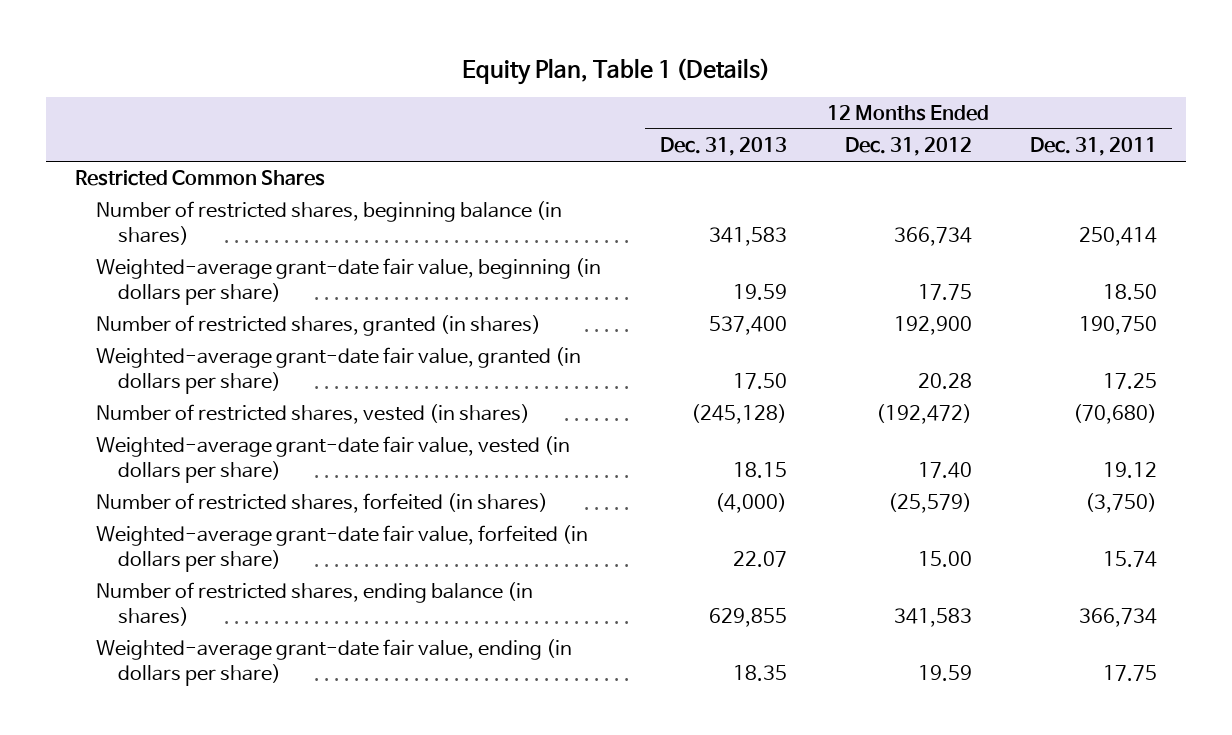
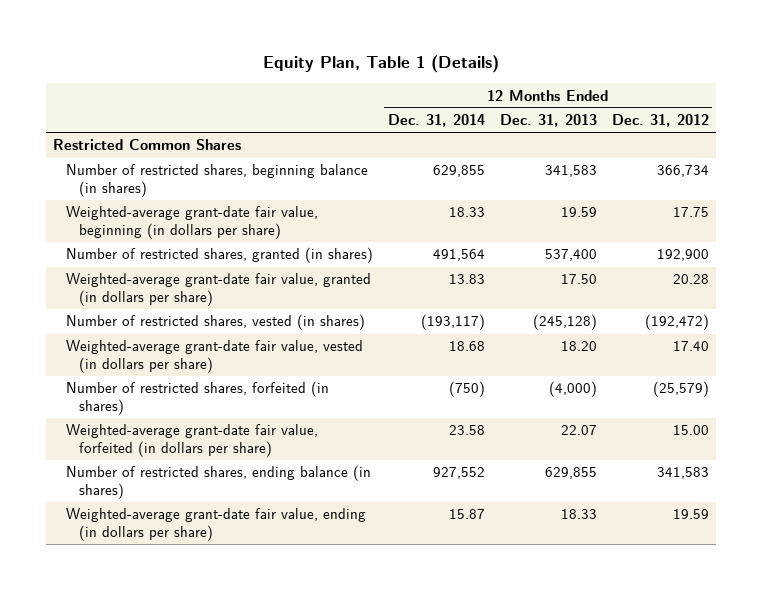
[1030,137,1158,157] Dec. 31, 2011 -> none
none -> [387,114,485,128] Dec. 31, 2014
[732,462,787,479] 18.15 -> [560,341,597,352] 18.20
[732,665,787,682] 18.35 -> [560,509,597,520] 18.33

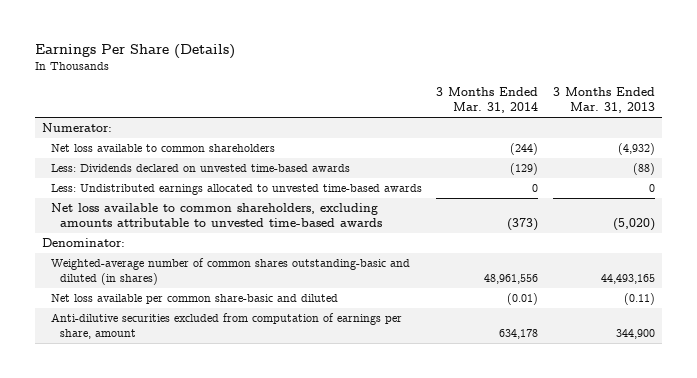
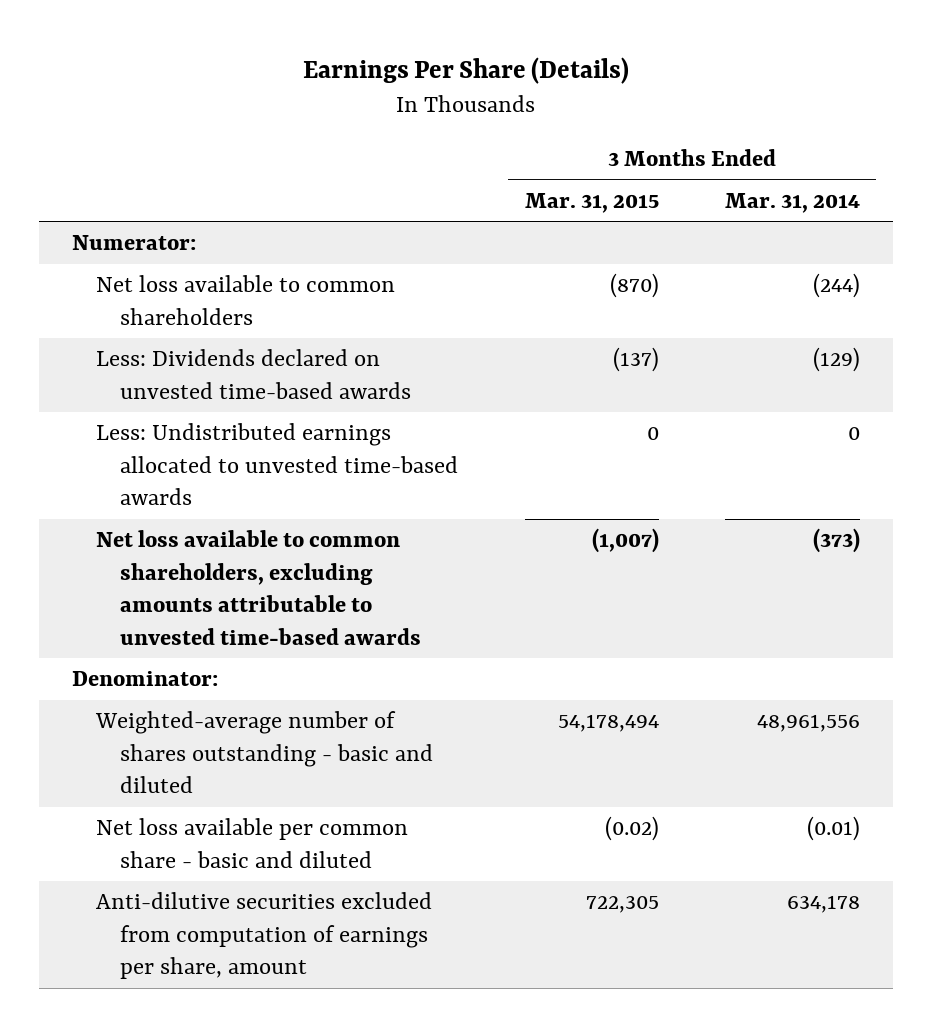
[552,87,655,114] 3 Months Ended Mar. 31, 2013 -> none
none -> [524,192,659,213] Mar. 31, 2015
[50,258,410,286] Weighted-average number of common shares outstanding-basic and diluted (in shares) -> [95,711,434,794] Weighted-average number of shares outstanding - basic and diluted
[50,294,338,305] Net loss available per common share-basic and diluted -> [96,818,409,868] Net loss available per common share - basic and diluted

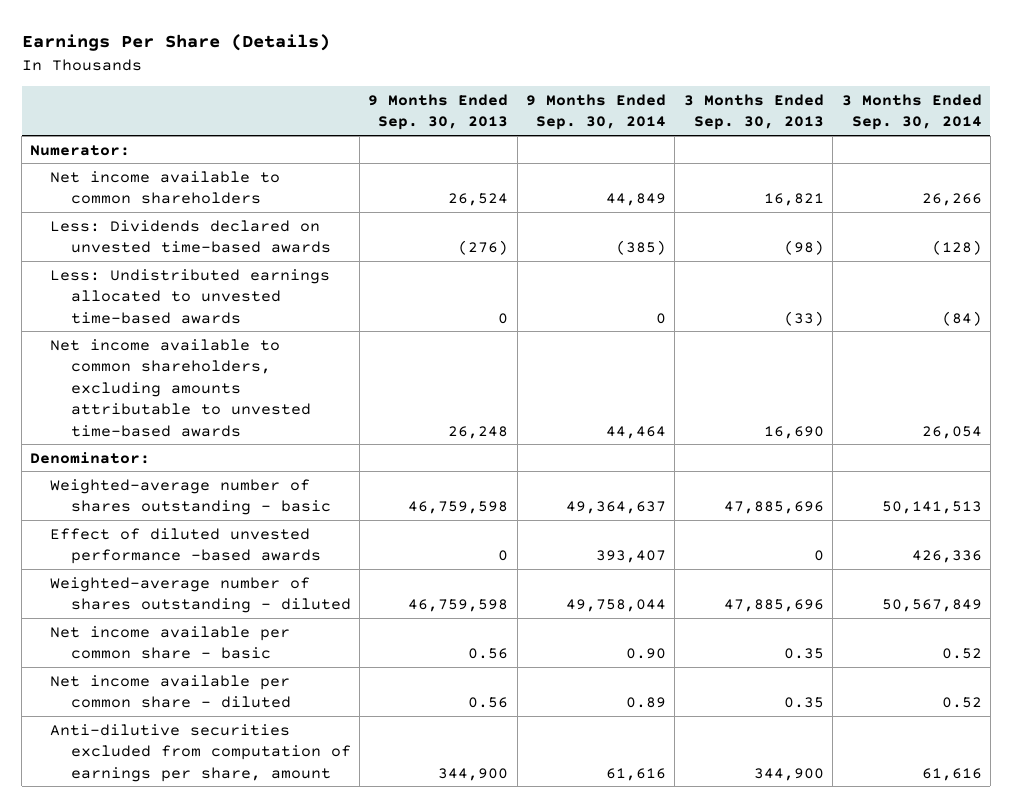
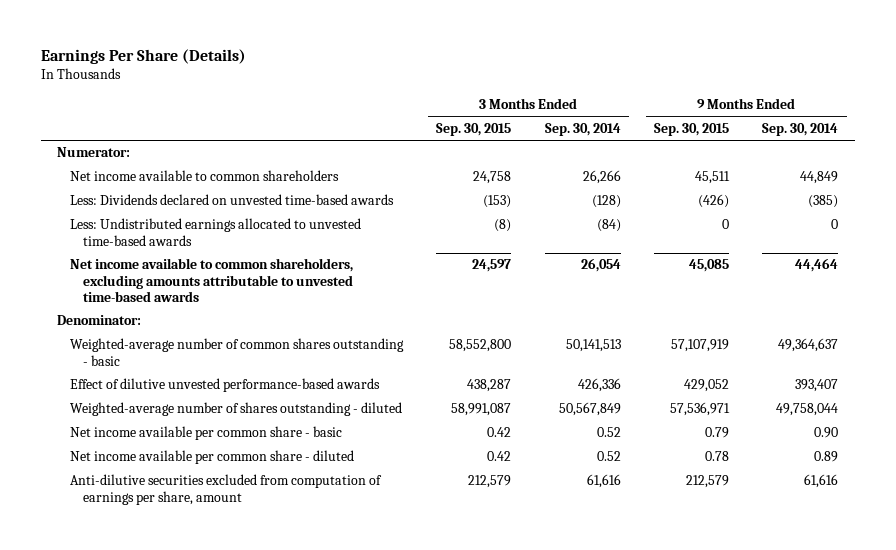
[368,93,509,131] 9 Months Ended Sep. 30, 2013 -> none
[683,93,824,131] 3 Months Ended Sep. 30, 2013 -> none
none -> [436,122,512,136] Sep. 30, 2015
none -> [653,122,729,136] Sep. 30, 2015
[50,478,331,516] Weighted-average number of shares outstanding - basic -> [69,338,404,366] Weighted-average number of common shares outstanding - basic
[50,527,321,565] Effect of diluted unvested performance -based awards -> [69,378,380,393] Effect of dilutive unvested performance-based awards

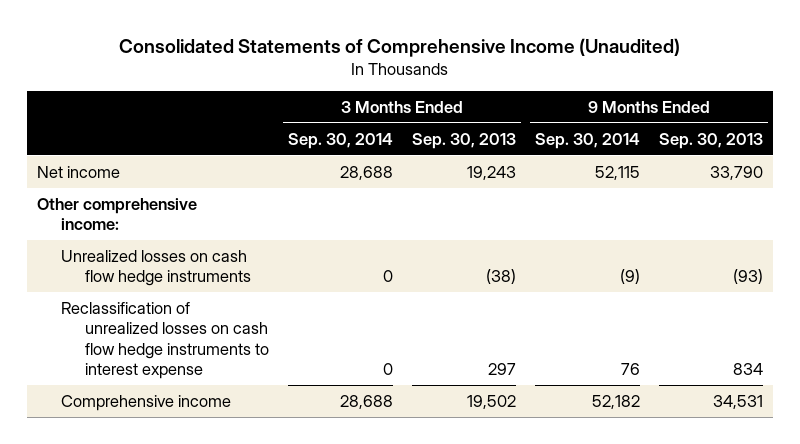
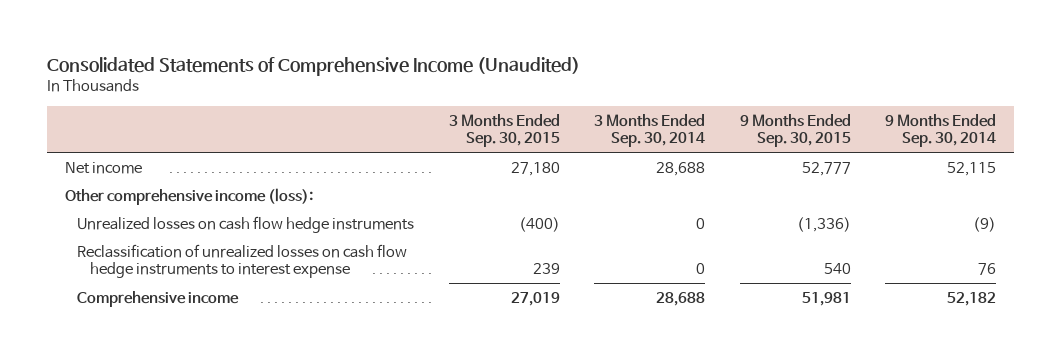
[412,132,517,149] Sep. 30, 2013 -> none
[659,132,764,149] Sep. 30, 2013 -> none
none -> [448,113,560,148] 3 Months Ended Sep. 30, 2015
none -> [739,113,851,148] 9 Months Ended Sep. 30, 2015
[36,197,197,231] Other comprehensive income: -> [64,187,313,205] Other comprehensive income (loss):

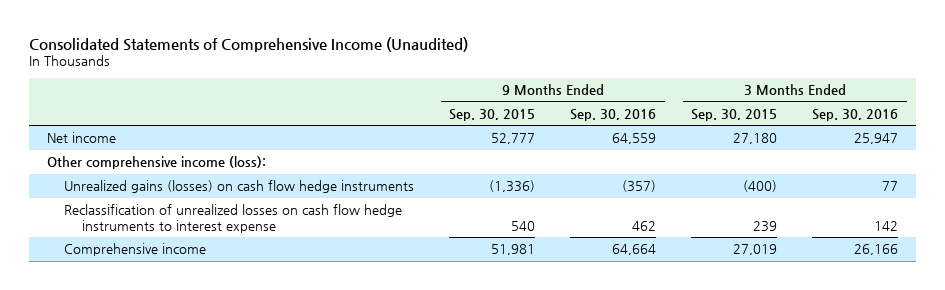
[594,113,706,148] 3 Months Ended Sep. 30, 2014 -> none
[885,113,997,148] 9 Months Ended Sep. 30, 2014 -> none
none -> [570,108,657,121] Sep. 30, 2016
none -> [812,108,899,121] Sep. 30, 2016
[77,215,415,233] Unrealized losses on cash flow hedge instruments -> [64,180,415,194] Unrealized gains (losses) on cash flow hedge instruments

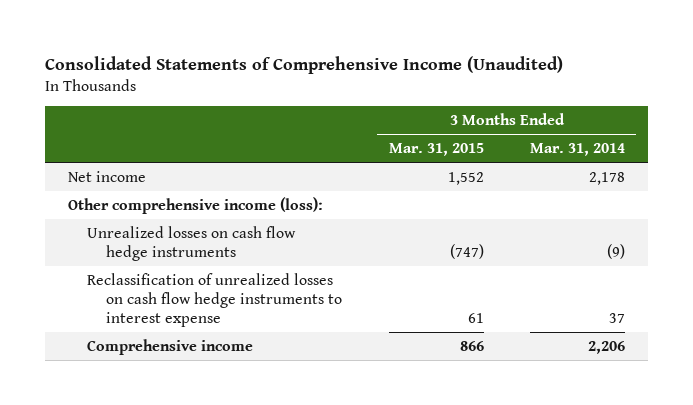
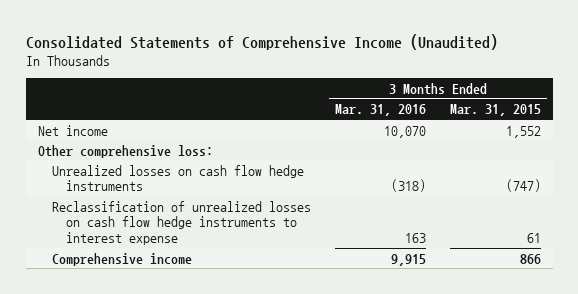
[529,143,625,157] Mar. 31, 2014 -> none
none -> [334,104,426,117] Mar. 31, 2016
[68,196,324,214] Other comprehensive income (loss): -> [37,144,213,158] Other comprehensive loss:

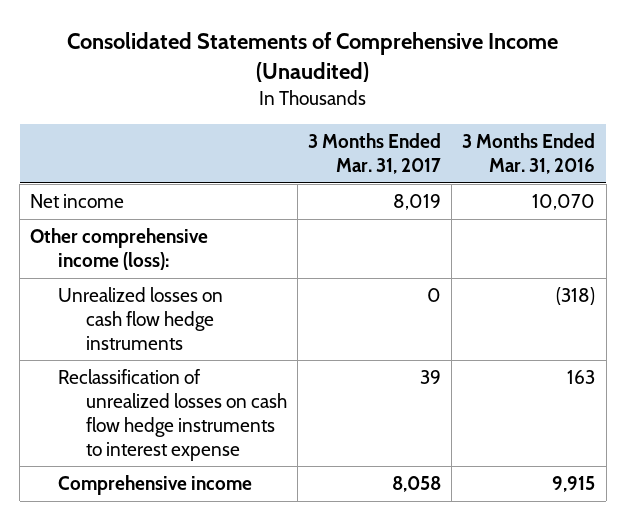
[449,104,541,117] Mar. 31, 2015 -> none
none -> [307,133,441,175] 3 Months Ended Mar. 31, 2017
[37,144,213,158] Other comprehensive loss: -> [30,228,209,270] Other comprehensive income (loss):

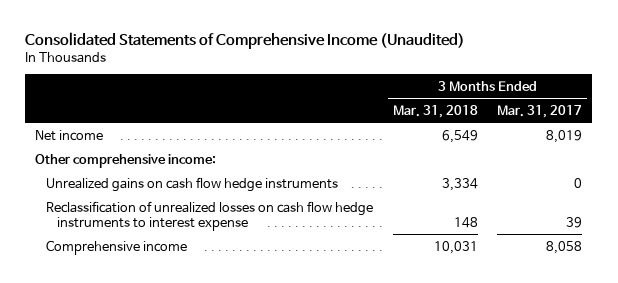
[462,133,596,175] 3 Months Ended Mar. 31, 2016 -> none
none -> [392,104,478,118] Mar. 31, 2018
[30,228,209,270] Other comprehensive income (loss): -> [35,153,217,168] Other comprehensive income:
[57,287,223,350] Unrealized losses on cash flow hedge instruments -> [46,176,339,192] Unrealized gains on cash flow hedge instruments

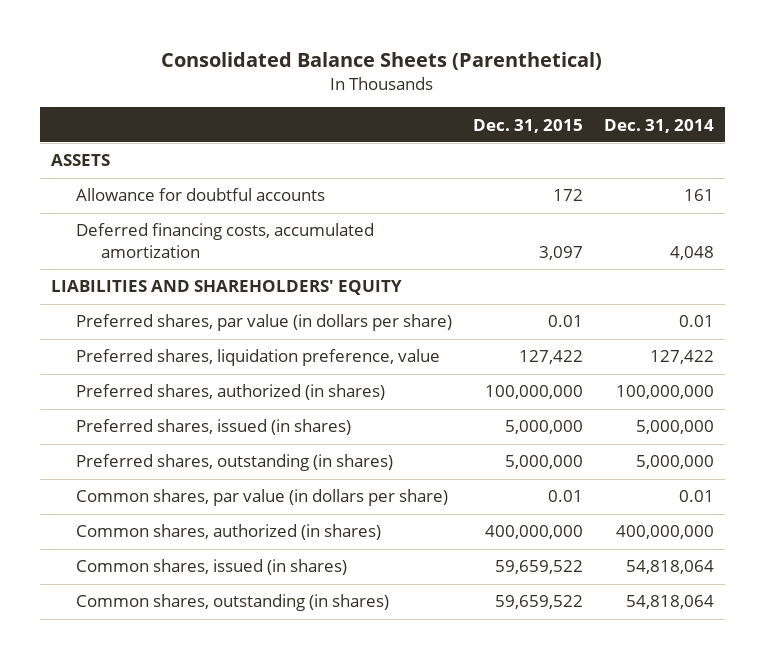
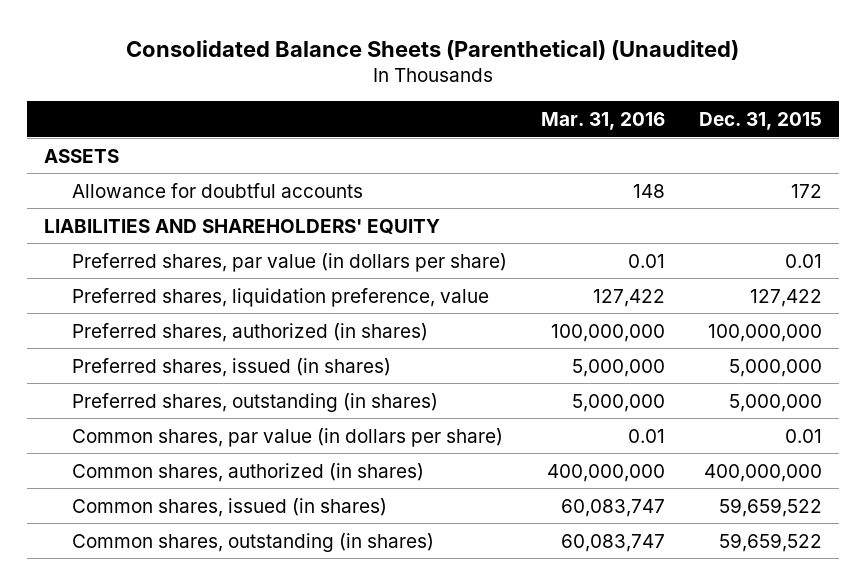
[161,51,603,70] Consolidated Balance Sheets (Parenthetical) -> [125,39,739,60] Consolidated Balance Sheets (Parenthetical) (Unaudited)
[604,118,715,133] Dec. 31, 2014 -> none
none -> [540,112,665,131] Mar. 31, 2016
[75,223,374,259] Deferred financing costs, accumulated amortization -> none

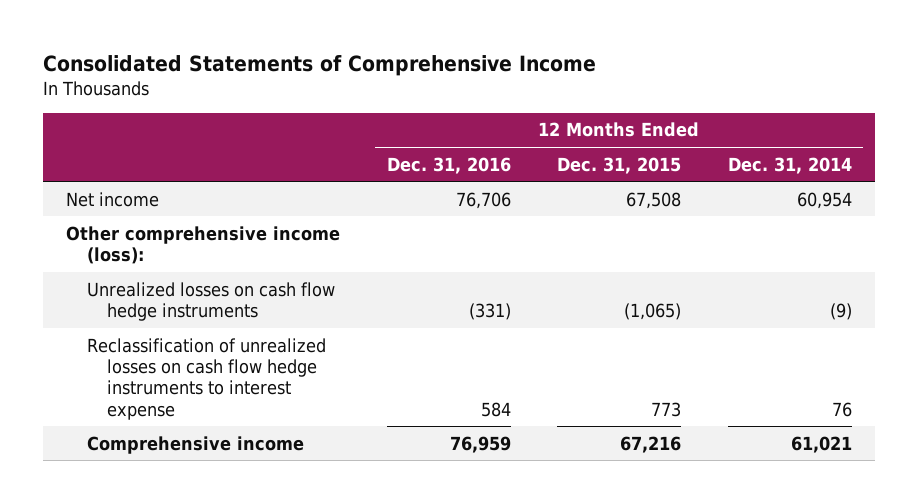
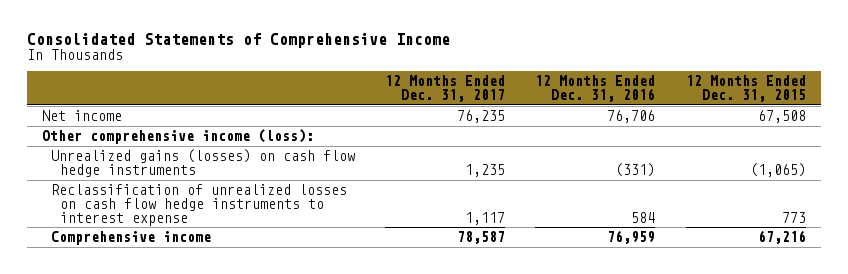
[727,156,852,174] Dec. 31, 2014 -> none
none -> [385,75,506,103] 12 Months Ended Dec. 31, 2017
[86,281,335,321] Unrealized losses on cash flow hedge instruments -> [51,149,356,177] Unrealized gains (losses) on cash flow hedge instruments

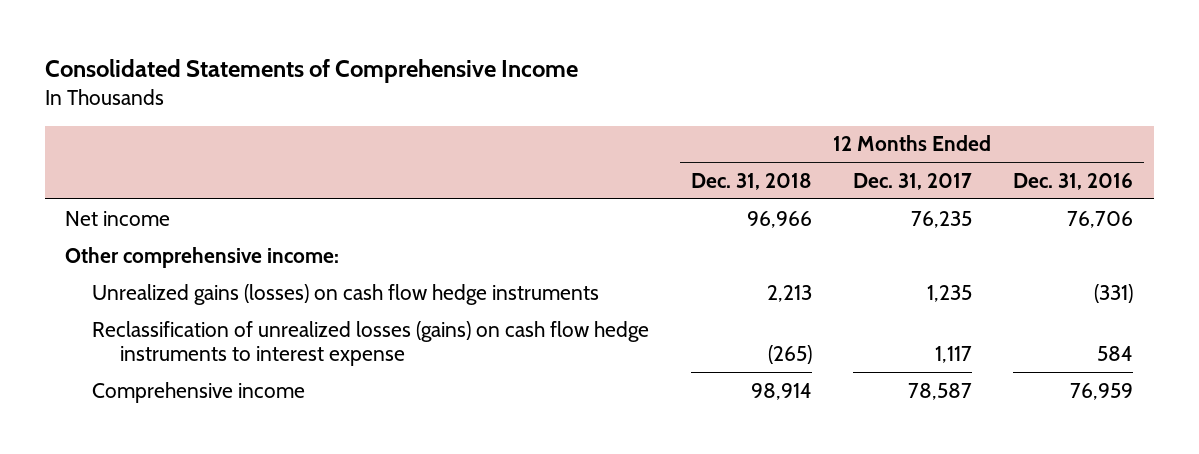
[685,75,806,103] 12 Months Ended Dec. 31, 2015 -> none
none -> [690,172,812,190] Dec. 31, 2018
[42,129,315,145] Other comprehensive income (loss): -> [65,246,340,268] Other comprehensive income:
[51,184,348,226] Reclassification of unrealized losses on cash flow hedge instruments to interest expense -> [92,320,650,367] Reclassification of unrealized losses (gains) on cash flow hedge instruments to interest expense

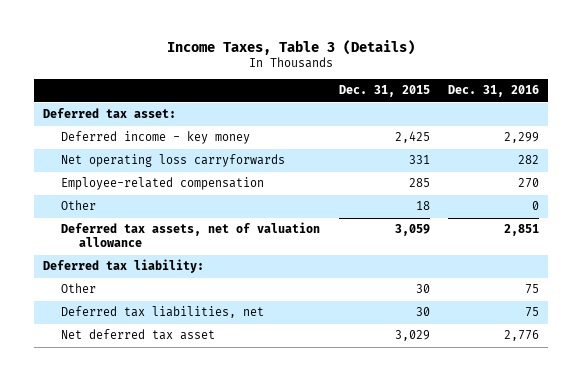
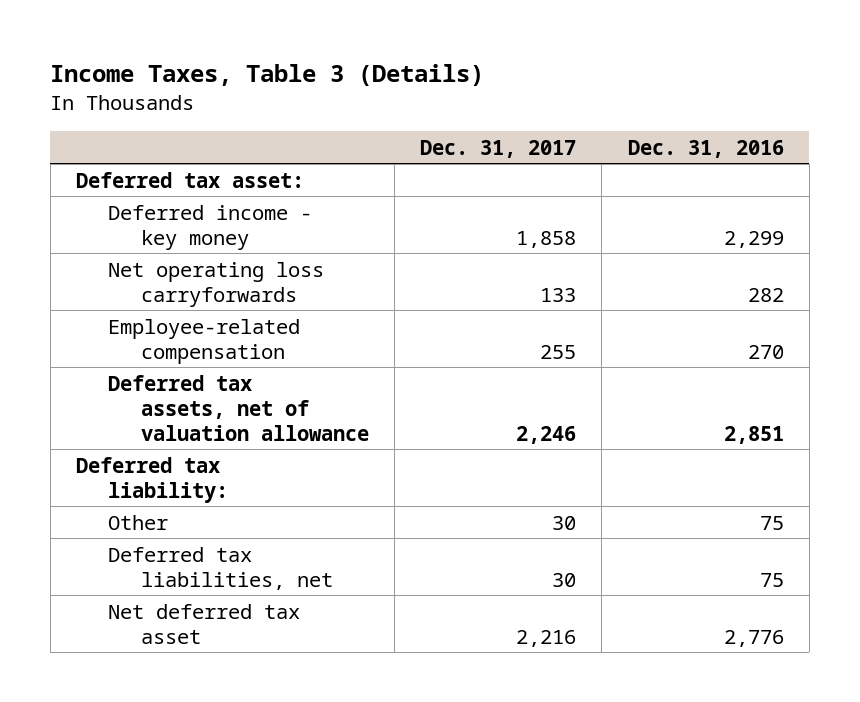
[338,85,430,98] Dec. 31, 2015 -> none
none -> [420,139,577,158] Dec. 31, 2017
[60,200,96,211] Other -> none

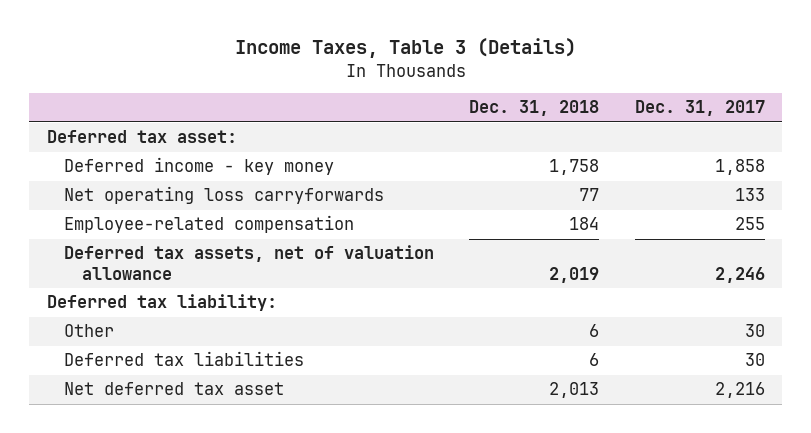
[627,139,784,158] Dec. 31, 2016 -> none
none -> [469,100,600,117] Dec. 31, 2018
[108,546,333,590] Deferred tax liabilities, net -> [64,351,305,367] Deferred tax liabilities

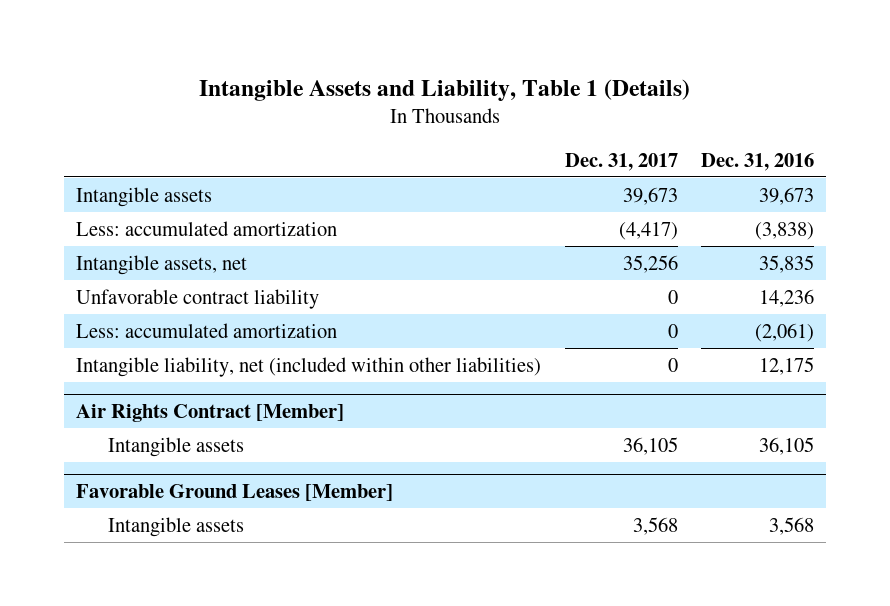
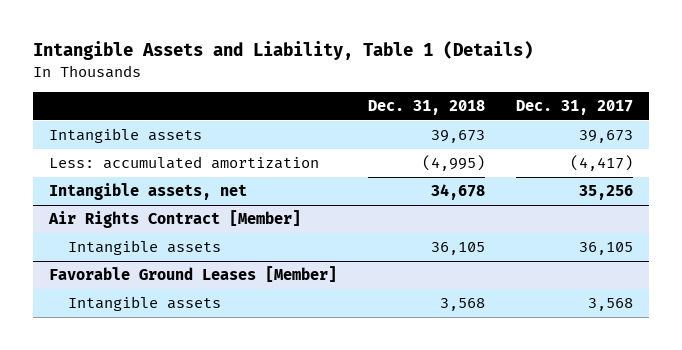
[701,152,815,171] Dec. 31, 2016 -> none
none -> [367,99,485,115] Dec. 31, 2018
[75,288,319,309] Unfavorable contract liability -> none
[75,322,337,338] Less: accumulated amortization -> none
[75,356,541,377] Intangible liability, net (included within other liabilities) -> none

